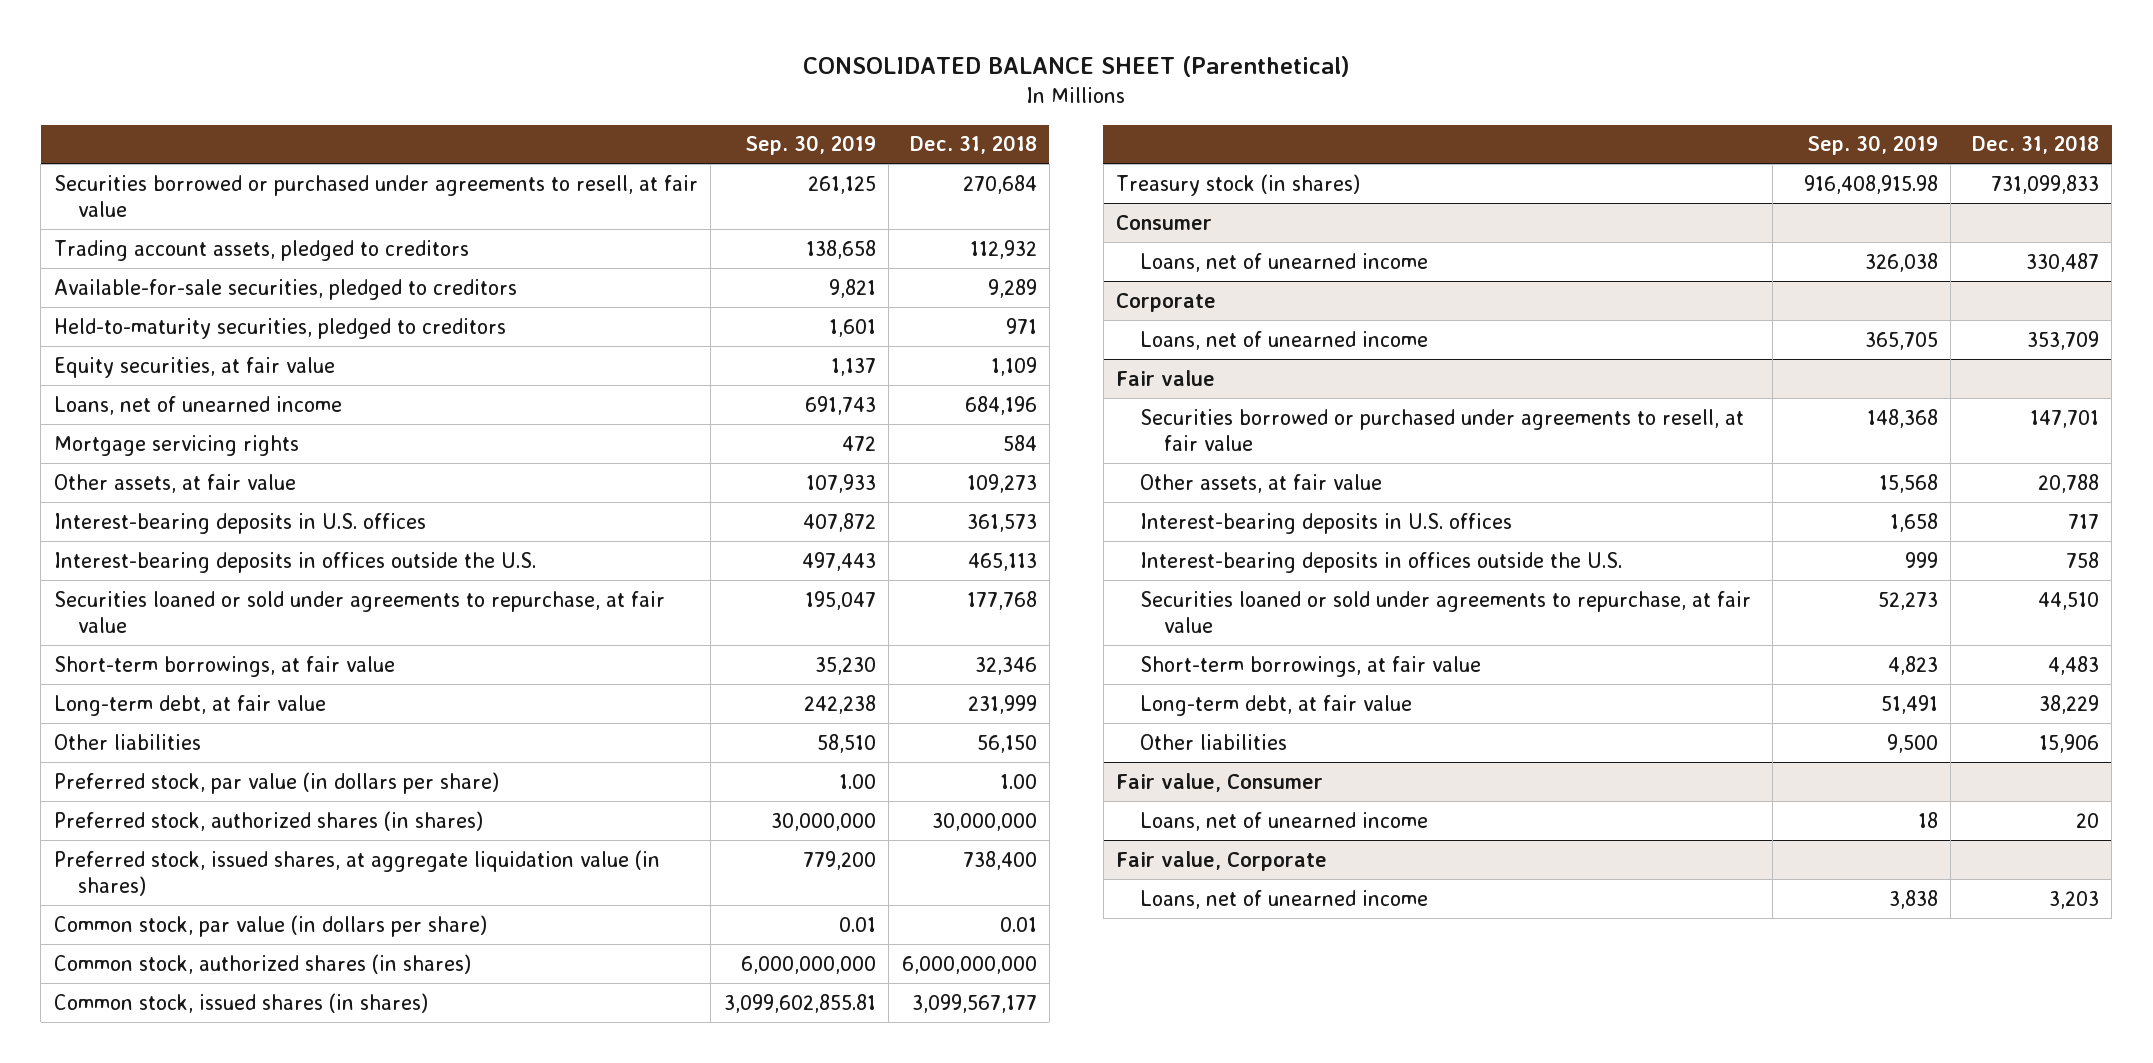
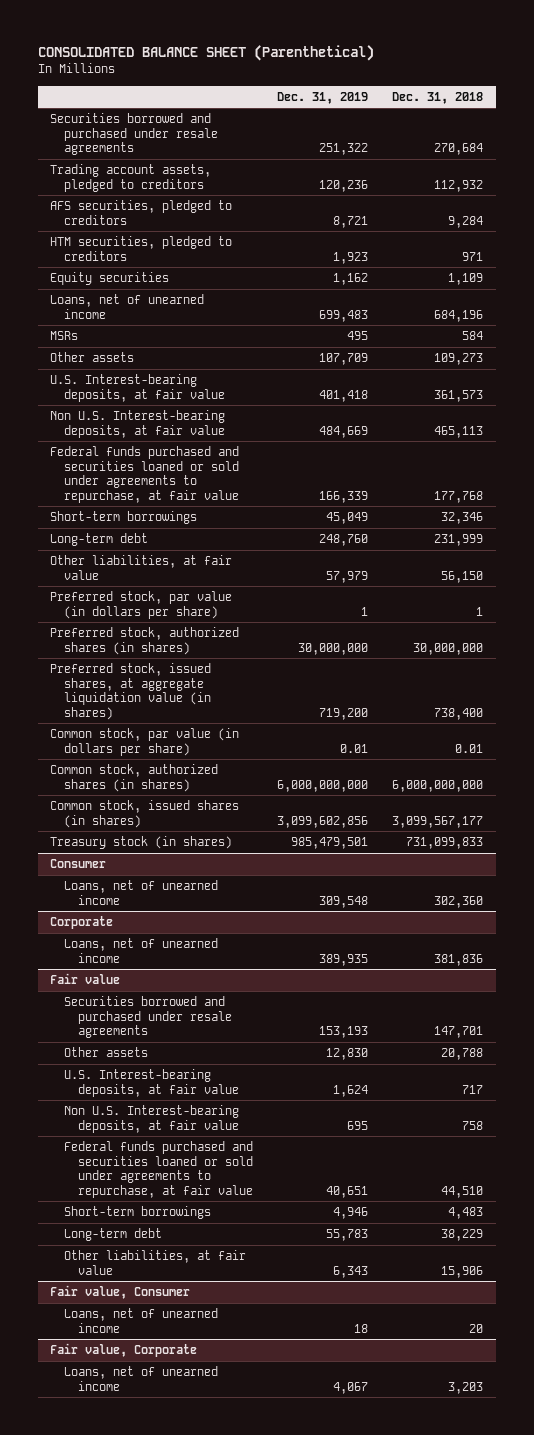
[744,135,876,156] Sep. 30, 2019 -> none
none -> [277,91,369,104] Dec. 31, 2019
[53,174,698,217] Securities borrowed or purchased under agreements to resell, at fair value -> [50,113,218,156] Securities borrowed and purchased under resale agreements
[53,278,517,300] Available-for-sale securities, pledged to creditors -> [50,200,233,225] AFS securities, pledged to creditors
[987,278,1037,298] 9,289 -> [448,215,484,228] 9,284
[53,317,506,339] Held-to-maturity securities, pledged to creditors -> [50,236,233,261] HTM securities, pledged to creditors
[53,356,335,378] Equity securities, at fair value -> [50,272,170,286] Equity securities
[53,434,299,456] Mortgage servicing rights -> [50,331,79,341] MSRs
[53,473,296,493] Other assets, at fair value -> [50,352,135,363] Other assets
[53,512,426,534] Interest-bearing deposits in U.S. offices -> [50,374,225,402] U.S. Interest-bearing deposits, at fair value
[53,551,536,573] Interest-bearing deposits in offices outside the U.S. -> [50,410,226,438] Non U.S. Interest-bearing deposits, at fair value
[53,590,665,633] Securities loaned or sold under agreements to repurchase, at fair value -> [50,446,240,503] Federal funds purchased and securities loaned or sold under agreements to repurchase, at fair value
[53,655,395,677] Short-term borrowings, at fair value -> [50,511,198,525] Short-term borrowings
[53,694,326,716] Long-term debt, at fair value -> [50,533,149,547] Long-term debt
[53,733,201,750] Other liabilities -> [50,555,233,580] Other liabilities, at fair value
[999,773,1037,789] 1.00 -> [476,606,484,616] 1
[2025,252,2099,272] 330,487 -> [434,895,484,908] 302,360
[2026,330,2099,350] 353,709 -> [434,953,484,966] 381,836
[1140,408,1745,451] Securities borrowed or purchased under agreements to resell, at fair value -> [63,996,232,1039] Securities borrowed and purchased under resale agreements
[1140,473,1383,493] Other assets, at fair value -> [63,1047,148,1058] Other assets
[1140,512,1513,534] Interest-bearing deposits in U.S. offices -> [63,1069,239,1097] U.S. Interest-bearing deposits, at fair value
[1140,551,1623,573] Interest-bearing deposits in offices outside the U.S. -> [63,1105,239,1133] Non U.S. Interest-bearing deposits, at fair value
[1140,590,1752,633] Securities loaned or sold under agreements to repurchase, at fair value -> [63,1141,253,1198] Federal funds purchased and securities loaned or sold under agreements to repurchase, at fair value
[1140,655,1482,677] Short-term borrowings, at fair value -> [63,1206,211,1220] Short-term borrowings
[1140,694,1413,716] Long-term debt, at fair value -> [63,1228,162,1242] Long-term debt
[1140,733,1288,750] Other liabilities -> [63,1250,246,1275] Other liabilities, at fair value

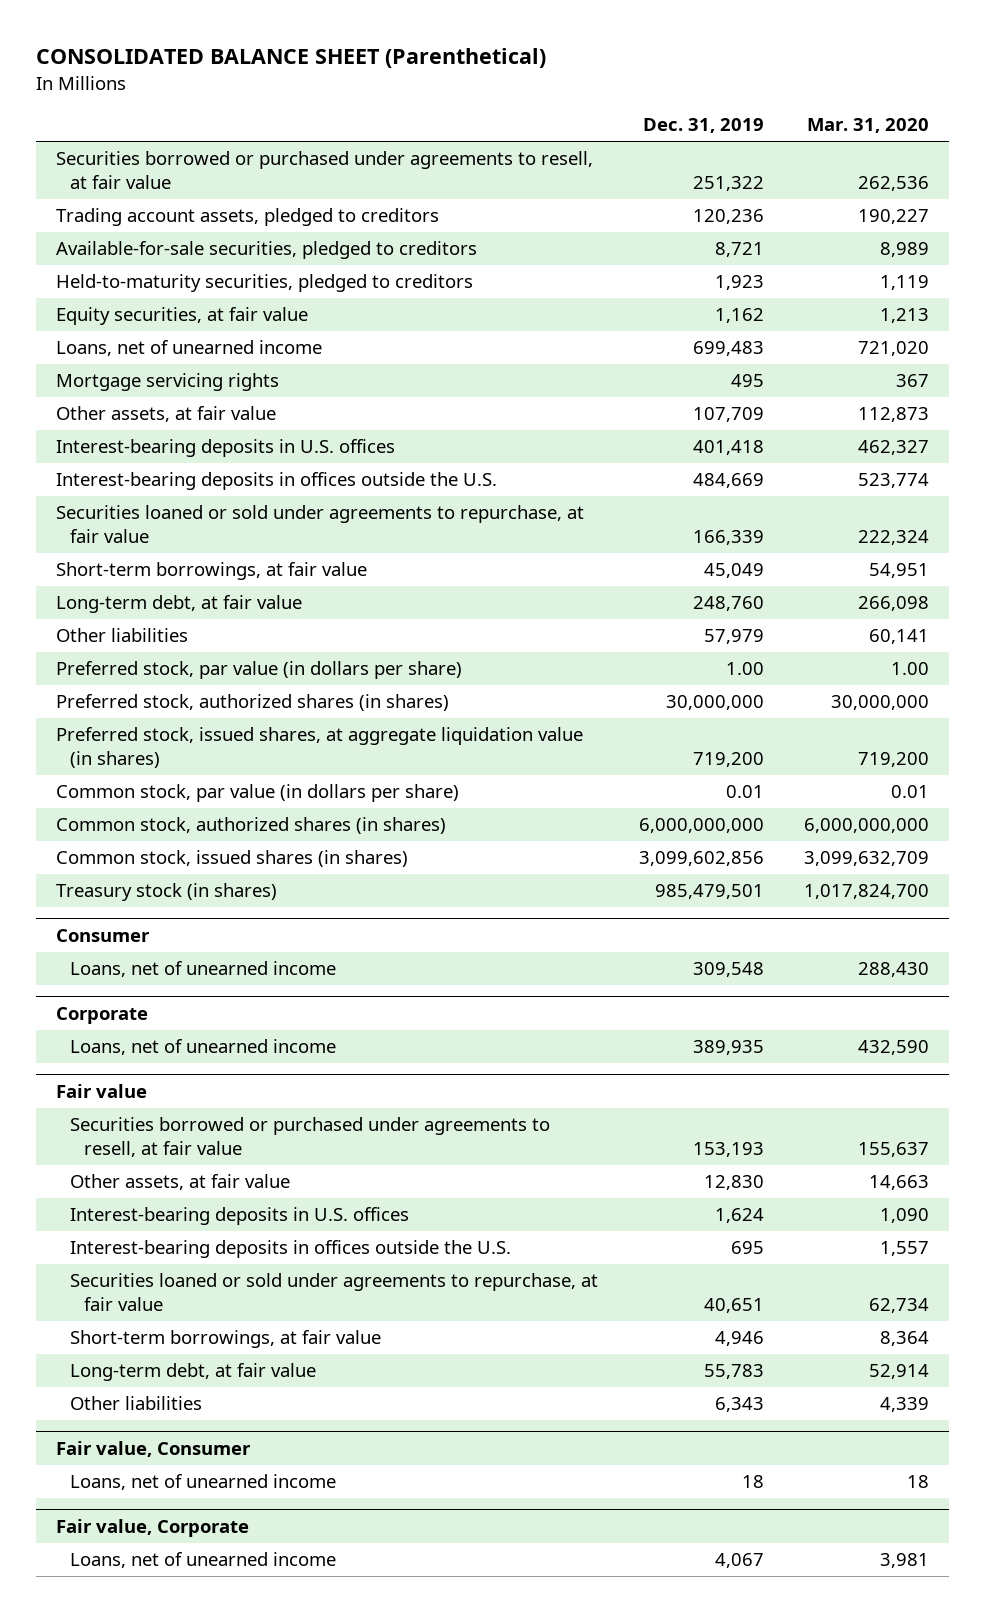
[392,91,484,104] Dec. 31, 2018 -> none
none -> [807,118,930,134] Mar. 31, 2020
[50,113,218,156] Securities borrowed and purchased under resale agreements -> [56,151,594,189] Securities borrowed or purchased under agreements to resell, at fair value
[50,200,233,225] AFS securities, pledged to creditors -> [56,241,478,260] Available-for-sale securities, pledged to creditors
[50,236,233,261] HTM securities, pledged to creditors -> [56,274,474,293] Held-to-maturity securities, pledged to creditors
[50,272,170,286] Equity securities -> [56,307,309,326] Equity securities, at fair value
[50,331,79,341] MSRs -> [56,373,280,392] Mortgage servicing rights
[50,352,135,363] Other assets -> [56,406,277,423] Other assets, at fair value
[50,374,225,402] U.S. Interest-bearing deposits, at fair value -> [56,439,396,458] Interest-bearing deposits in U.S. offices
[50,410,226,438] Non U.S. Interest-bearing deposits, at fair value -> [56,472,498,491] Interest-bearing deposits in offices outside the U.S.
[50,446,240,503] Federal funds purchased and securities loaned or sold under agreements to repurchase, at fair value -> [56,505,585,543] Securities loaned or sold under agreements to repurchase, at fair value
[50,511,198,525] Short-term borrowings -> [56,562,368,581] Short-term borrowings, at fair value
[50,533,149,547] Long-term debt -> [56,595,303,614] Long-term debt, at fair value
[50,555,233,580] Other liabilities, at fair value -> [56,628,189,643] Other liabilities
[361,606,369,616] 1 -> [725,662,764,676] 1.00
[63,996,232,1039] Securities borrowed and purchased under resale agreements -> [69,1117,550,1157] Securities borrowed or purchased under agreements to resell, at fair value
[63,1047,148,1058] Other assets -> [69,1174,290,1191] Other assets, at fair value
[63,1069,239,1097] U.S. Interest-bearing deposits, at fair value -> [69,1207,409,1226] Interest-bearing deposits in U.S. offices
[63,1105,239,1133] Non U.S. Interest-bearing deposits, at fair value -> [69,1240,511,1259] Interest-bearing deposits in offices outside the U.S.
[63,1141,253,1198] Federal funds purchased and securities loaned or sold under agreements to repurchase, at fair value -> [69,1273,598,1311] Securities loaned or sold under agreements to repurchase, at fair value
[63,1206,211,1220] Short-term borrowings -> [69,1330,381,1349] Short-term borrowings, at fair value
[63,1228,162,1242] Long-term debt -> [69,1363,316,1382] Long-term debt, at fair value
[63,1250,246,1275] Other liabilities, at fair value -> [69,1396,202,1411] Other liabilities

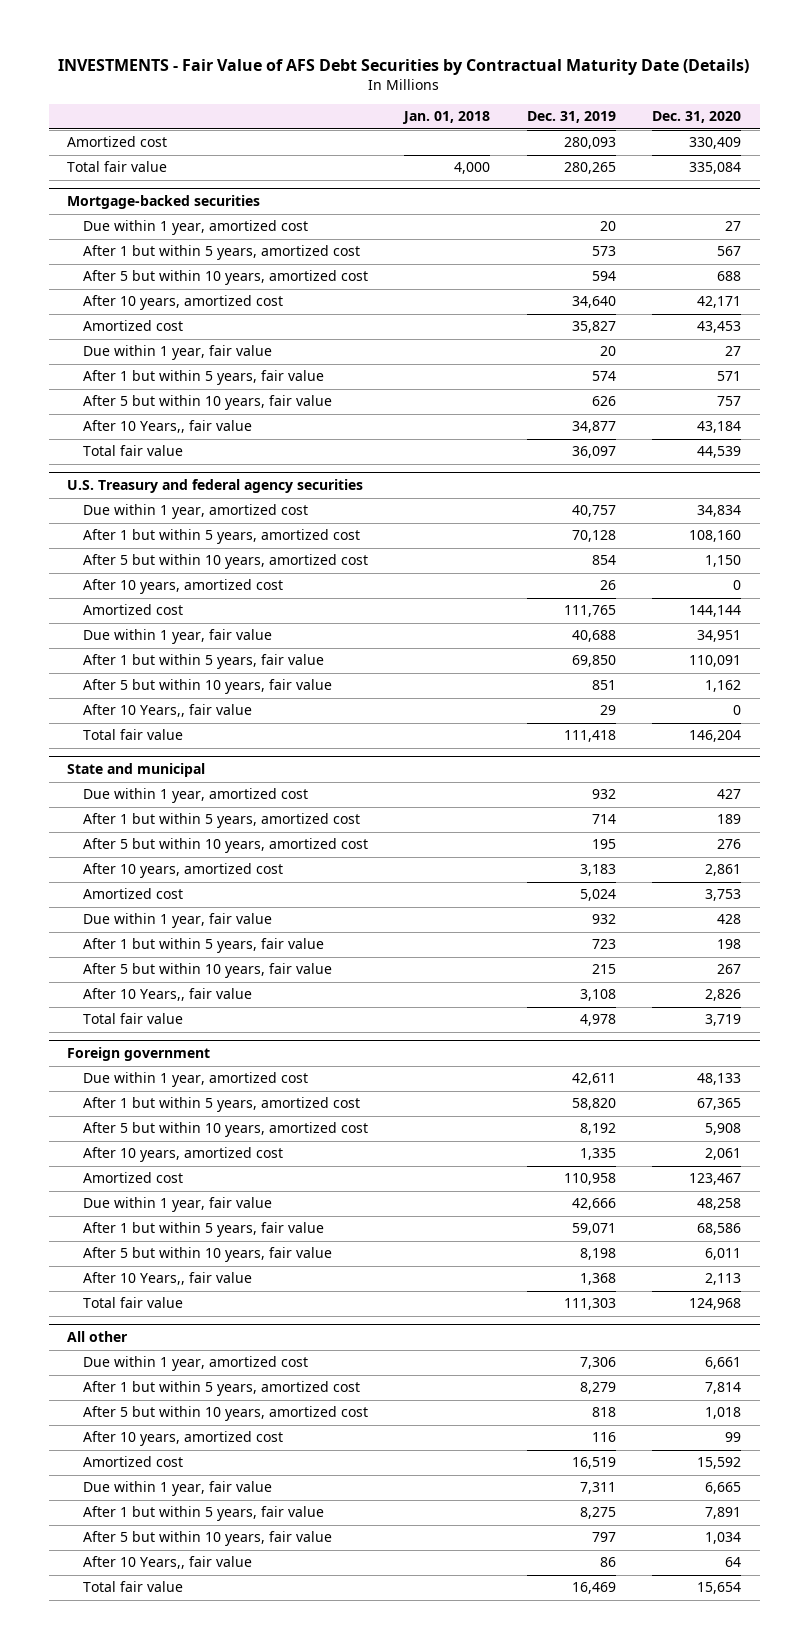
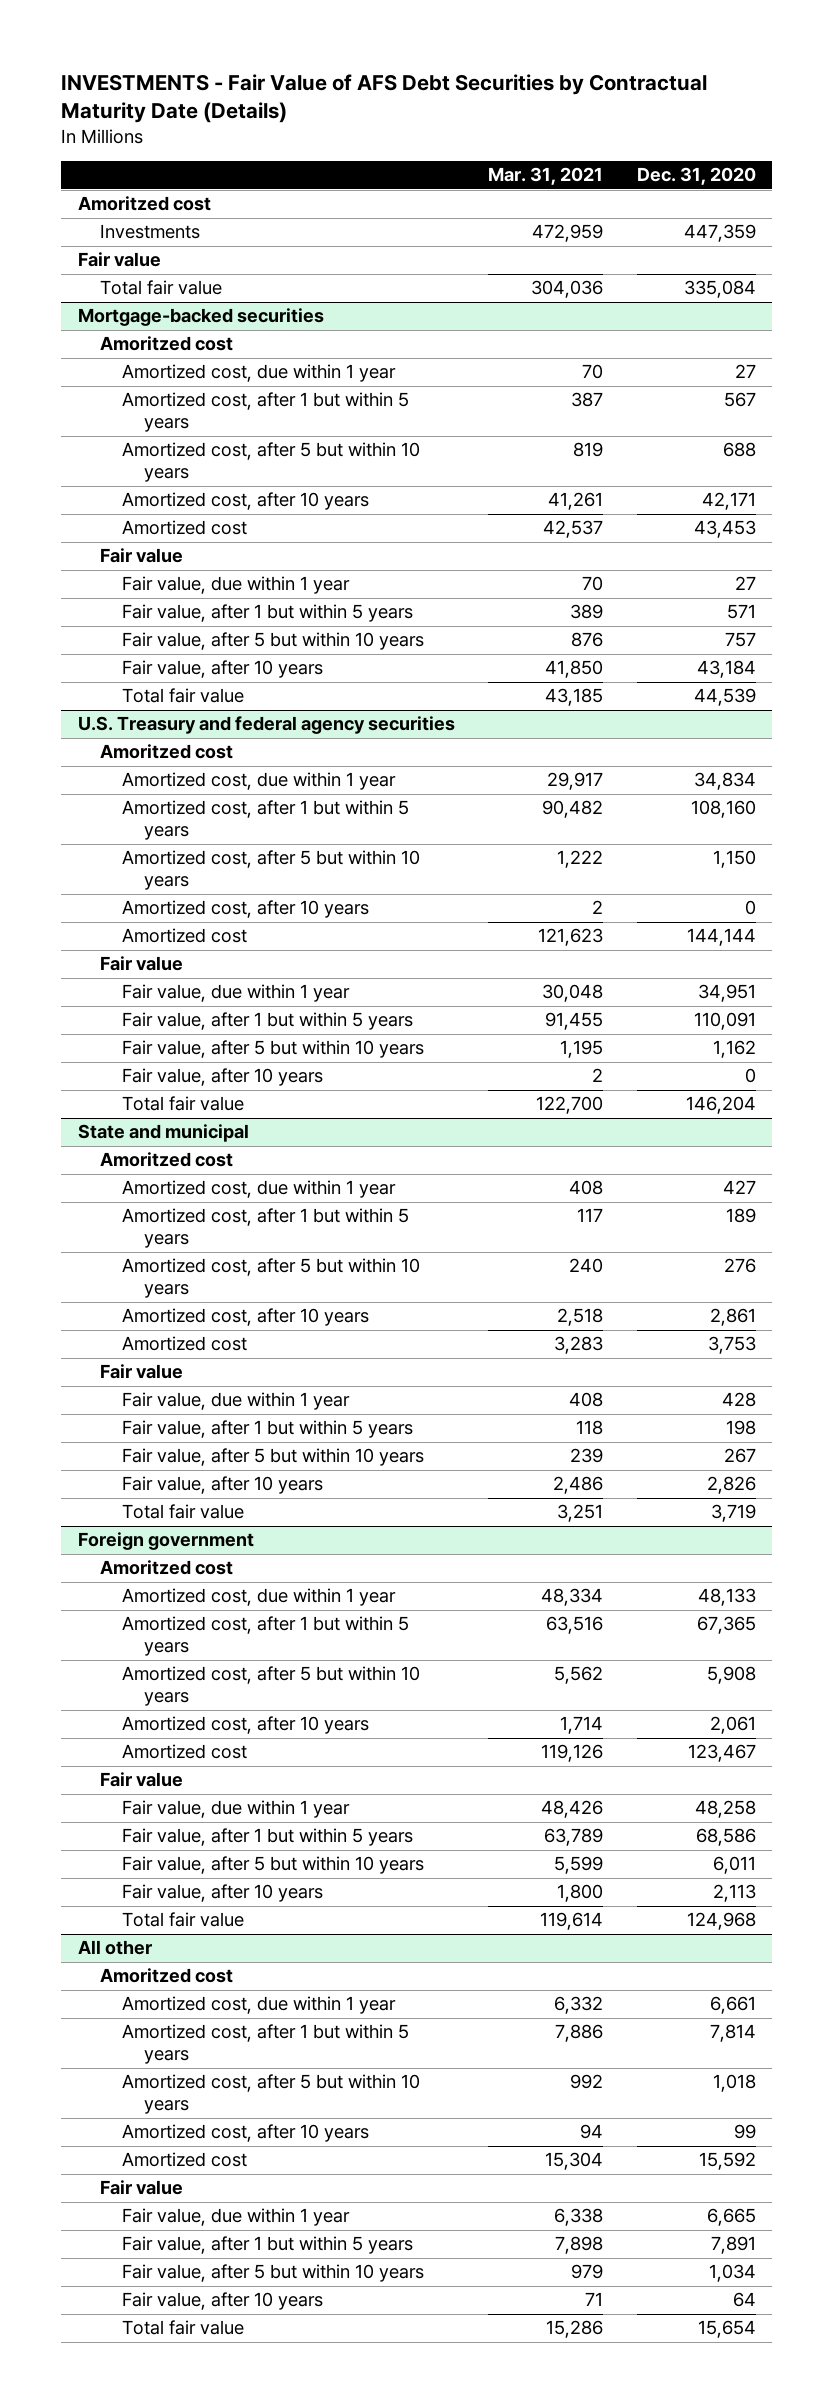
[402,111,491,125] Jan. 01, 2018 -> none
[526,111,616,124] Dec. 31, 2019 -> none
none -> [488,167,604,186] Mar. 31, 2021
[67,136,168,148] Amortized cost -> none
none -> [77,196,211,212] Amoritzed cost
none -> [100,224,201,240] Investments
none -> [77,252,161,268] Fair value
none -> [100,336,234,352] Amoritzed cost
[82,220,308,236] Due within 1 year, amortized cost -> [122,364,397,383] Amortized cost, due within 1 year
[82,245,360,261] After 1 but within 5 years, amortized cost -> [122,392,410,433] Amortized cost, after 1 but within 5 years
[82,270,368,286] After 5 but within 10 years, amortized cost -> [122,442,421,483] Amortized cost, after 5 but within 10 years
[82,295,283,311] After 10 years, amortized cost -> [122,492,370,511] Amortized cost, after 10 years
none -> [100,548,184,564] Fair value
[82,345,272,361] Due within 1 year, fair value -> [122,576,351,595] Fair value, due within 1 year
[82,370,324,386] After 1 but within 5 years, fair value -> [122,604,414,623] Fair value, after 1 but within 5 years
[82,395,332,411] After 5 but within 10 years, fair value -> [122,632,425,651] Fair value, after 5 but within 10 years
[82,420,252,434] After 10 Years,, fair value -> [122,660,324,679] Fair value, after 10 years
none -> [100,744,234,760] Amoritzed cost
[82,504,308,520] Due within 1 year, amortized cost -> [122,772,397,791] Amortized cost, due within 1 year
[82,529,360,545] After 1 but within 5 years, amortized cost -> [122,800,410,841] Amortized cost, after 1 but within 5 years
[82,554,368,570] After 5 but within 10 years, amortized cost -> [122,850,421,891] Amortized cost, after 5 but within 10 years
[82,579,283,595] After 10 years, amortized cost -> [122,900,370,919] Amortized cost, after 10 years
none -> [100,956,184,972] Fair value
[82,629,272,645] Due within 1 year, fair value -> [122,984,351,1003] Fair value, due within 1 year
[82,654,324,670] After 1 but within 5 years, fair value -> [122,1012,414,1031] Fair value, after 1 but within 5 years
[82,679,332,695] After 5 but within 10 years, fair value -> [122,1040,425,1059] Fair value, after 5 but within 10 years
[82,704,252,718] After 10 Years,, fair value -> [122,1068,324,1087] Fair value, after 10 years
none -> [100,1152,234,1168] Amoritzed cost
[82,788,308,804] Due within 1 year, amortized cost -> [122,1180,397,1199] Amortized cost, due within 1 year
[82,813,360,829] After 1 but within 5 years, amortized cost -> [122,1208,410,1249] Amortized cost, after 1 but within 5 years
[82,838,368,854] After 5 but within 10 years, amortized cost -> [122,1258,421,1299] Amortized cost, after 5 but within 10 years
[82,863,283,879] After 10 years, amortized cost -> [122,1308,370,1327] Amortized cost, after 10 years
none -> [100,1364,184,1380] Fair value
[82,913,272,929] Due within 1 year, fair value -> [122,1392,351,1411] Fair value, due within 1 year
[82,938,324,954] After 1 but within 5 years, fair value -> [122,1420,414,1439] Fair value, after 1 but within 5 years
[82,963,332,979] After 5 but within 10 years, fair value -> [122,1448,425,1467] Fair value, after 5 but within 10 years
[82,988,252,1002] After 10 Years,, fair value -> [122,1476,324,1495] Fair value, after 10 years
none -> [100,1560,234,1576] Amoritzed cost
[82,1072,308,1088] Due within 1 year, amortized cost -> [122,1588,397,1607] Amortized cost, due within 1 year
[82,1097,360,1113] After 1 but within 5 years, amortized cost -> [122,1616,410,1657] Amortized cost, after 1 but within 5 years
[82,1122,368,1138] After 5 but within 10 years, amortized cost -> [122,1666,421,1707] Amortized cost, after 5 but within 10 years
[82,1147,283,1163] After 10 years, amortized cost -> [122,1716,370,1735] Amortized cost, after 10 years
none -> [100,1772,184,1788] Fair value
[82,1197,272,1213] Due within 1 year, fair value -> [122,1800,351,1819] Fair value, due within 1 year
[82,1222,324,1238] After 1 but within 5 years, fair value -> [122,1828,414,1847] Fair value, after 1 but within 5 years
[82,1247,332,1263] After 5 but within 10 years, fair value -> [122,1856,425,1875] Fair value, after 5 but within 10 years
[82,1272,252,1286] After 10 Years,, fair value -> [122,1884,324,1903] Fair value, after 10 years
none -> [100,1968,234,1984] Amoritzed cost
[82,1356,308,1372] Due within 1 year, amortized cost -> [122,1996,397,2015] Amortized cost, due within 1 year
[82,1381,360,1397] After 1 but within 5 years, amortized cost -> [122,2024,410,2065] Amortized cost, after 1 but within 5 years
[82,1406,368,1422] After 5 but within 10 years, amortized cost -> [122,2074,421,2115] Amortized cost, after 5 but within 10 years
[82,1431,283,1447] After 10 years, amortized cost -> [122,2124,370,2143] Amortized cost, after 10 years
none -> [100,2180,184,2196] Fair value
[82,1481,272,1497] Due within 1 year, fair value -> [122,2208,351,2227] Fair value, due within 1 year
[82,1506,324,1522] After 1 but within 5 years, fair value -> [122,2236,414,2255] Fair value, after 1 but within 5 years
[82,1531,332,1547] After 5 but within 10 years, fair value -> [122,2264,425,2283] Fair value, after 5 but within 10 years
[82,1556,252,1570] After 10 Years,, fair value -> [122,2292,324,2311] Fair value, after 10 years

